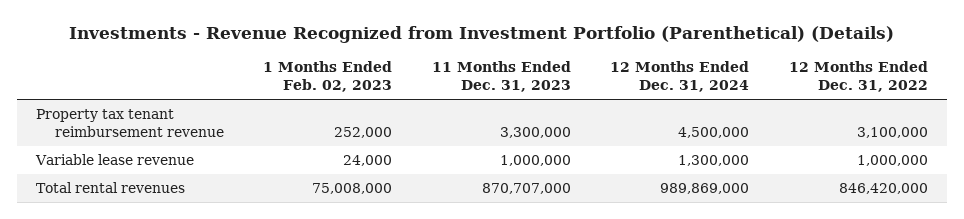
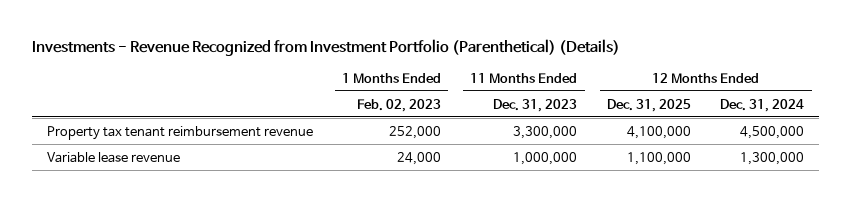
[788,61,928,93] 12 Months Ended Dec. 31, 2022 -> none
none -> [606,98,691,112] Dec. 31, 2025
[36,182,186,194] Total rental revenues -> none

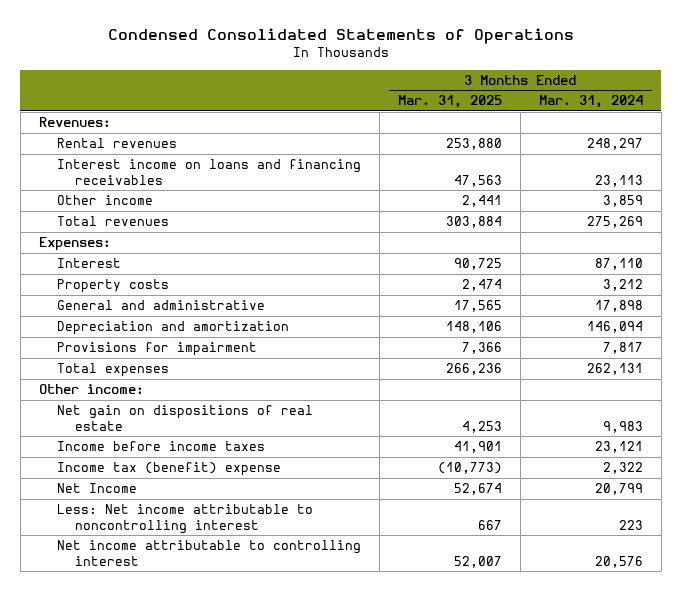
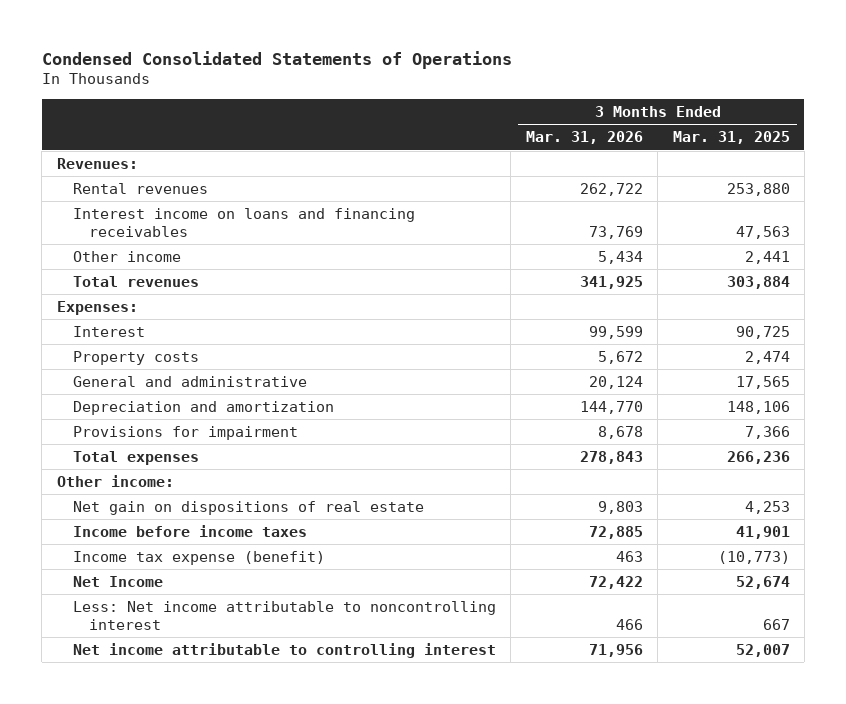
[538,95,643,109] Mar. 31, 2024 -> none
none -> [525,131,643,145] Mar. 31, 2026
[56,462,281,477] Income tax (benefit) expense -> [72,551,325,566] Income tax expense (benefit)

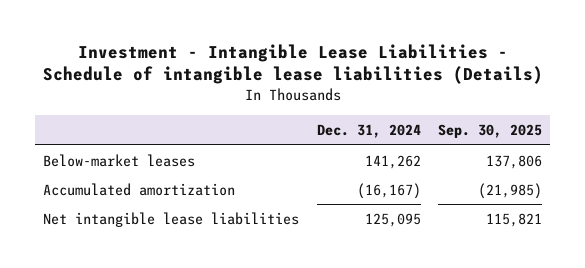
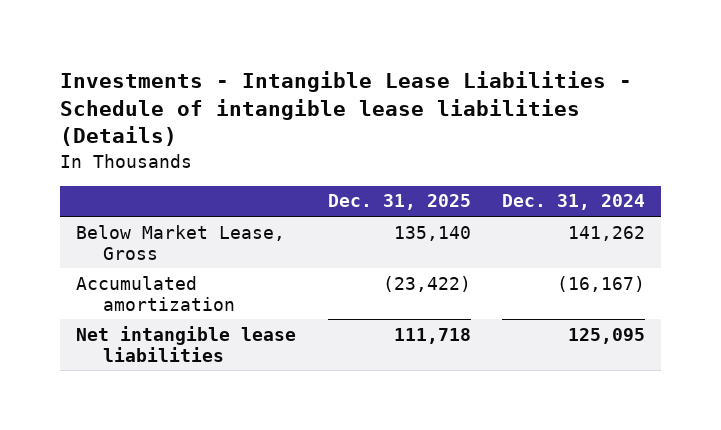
[42,43,543,85] Investment - Intangible Lease Liabilities - Schedule of intangible lease liabilities (Details) -> [59,70,632,147] Investments - Intangible Lease Liabilities - Schedule of intangible lease liabilities (Details)
[437,123,542,138] Sep. 30, 2025 -> none
none -> [327,194,471,211] Dec. 31, 2025
[43,153,196,167] Below-market leases -> [75,224,285,260] Below Market Lease, Gross

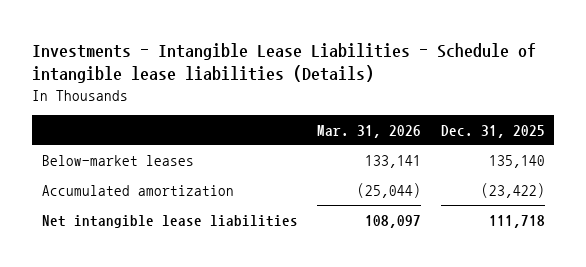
[502,194,646,211] Dec. 31, 2024 -> none
none -> [317,124,422,138] Mar. 31, 2026
[75,224,285,260] Below Market Lease, Gross -> [41,154,194,166] Below-market leases

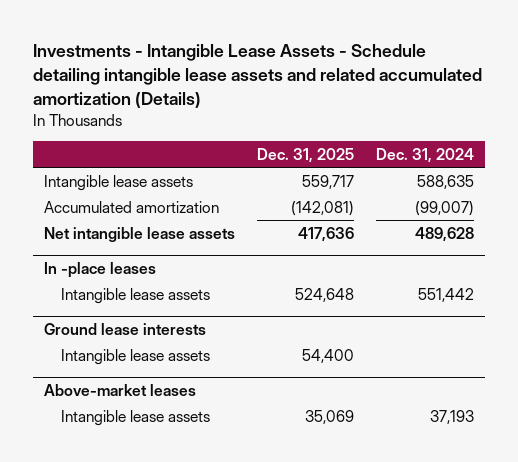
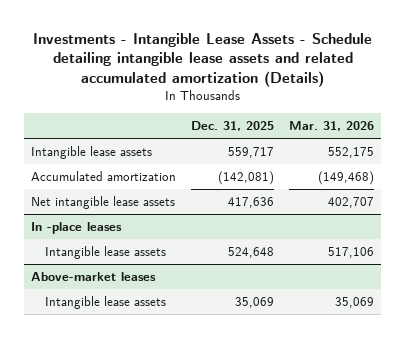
[376,147,475,163] Dec. 31, 2024 -> none
none -> [288,121,374,132] Mar. 31, 2026
[44,322,207,335] Ground lease interests -> none
[61,348,211,365] Intangible lease assets -> none

